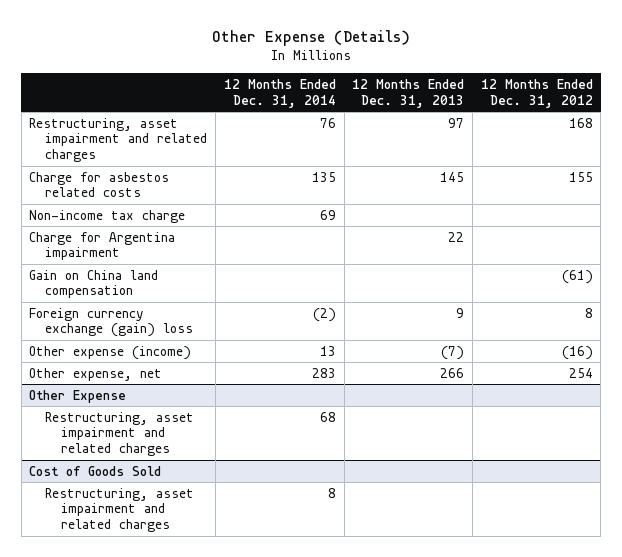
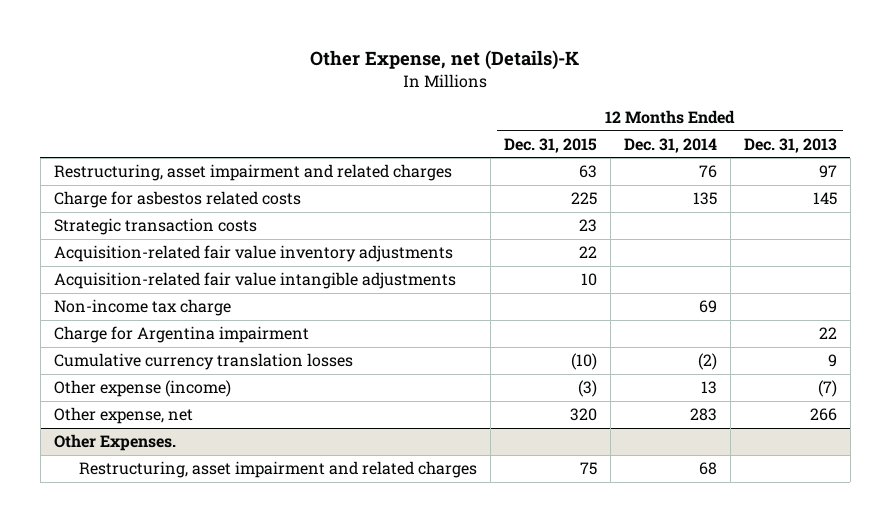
[212,29,411,46] Other Expense (Details) -> [310,50,580,71] Other Expense, net (Details)-K
[480,79,593,108] 12 Months Ended Dec. 31, 2012 -> none
none -> [503,137,597,153] Dec. 31, 2015
none -> [53,218,257,236] Strategic transaction costs
none -> [53,245,453,263] Acquisition-related fair value inventory adjustments
none -> [53,272,456,290] Acquisition-related fair value intangible adjustments
[29,269,159,299] Gain on China land compensation -> none
[29,307,194,338] Foreign currency exchange (gain) loss -> none
none -> [53,353,353,371] Cumulative currency translation losses
[29,389,127,403] Other Expense -> [53,434,176,452] Other Expenses.
[29,465,162,476] Cost of Goods Sold -> none
[45,487,195,533] Restructuring, asset impairment and related charges -> none

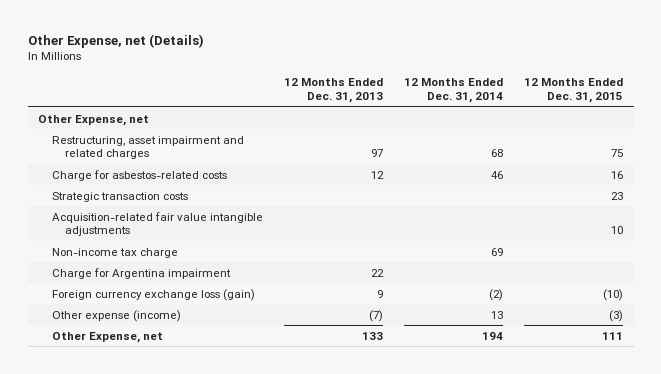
[310,50,580,71] Other Expense, net (Details)-K -> [27,34,204,49] Other Expense, net (Details)
none -> [38,114,150,126] Other Expense, net
[578,165,597,179] 63 -> [611,149,624,158] 75
[698,165,717,179] 76 -> [490,149,503,158] 68
[53,191,301,209] Charge for asbestos related costs -> [51,169,227,181] Charge for asbestos-related costs
[570,192,597,206] 225 -> [611,170,624,179] 16
[692,192,717,206] 135 -> [490,170,503,179] 46
[812,192,837,206] 145 -> [370,170,384,179] 12
[53,245,453,263] Acquisition-related fair value inventory adjustments -> none
[53,353,353,371] Cumulative currency translation losses -> [51,288,255,301] Foreign currency exchange loss (gain)
[53,434,176,452] Other Expenses. -> none
[78,461,477,479] Restructuring, asset impairment and related charges -> none
[53,407,193,425] Other expense, net -> [51,331,163,343] Other Expense, net
[569,408,597,422] 320 -> [602,331,624,340] 111
[689,408,717,422] 283 -> [481,331,503,340] 194
[809,408,837,422] 266 -> [361,331,383,340] 133

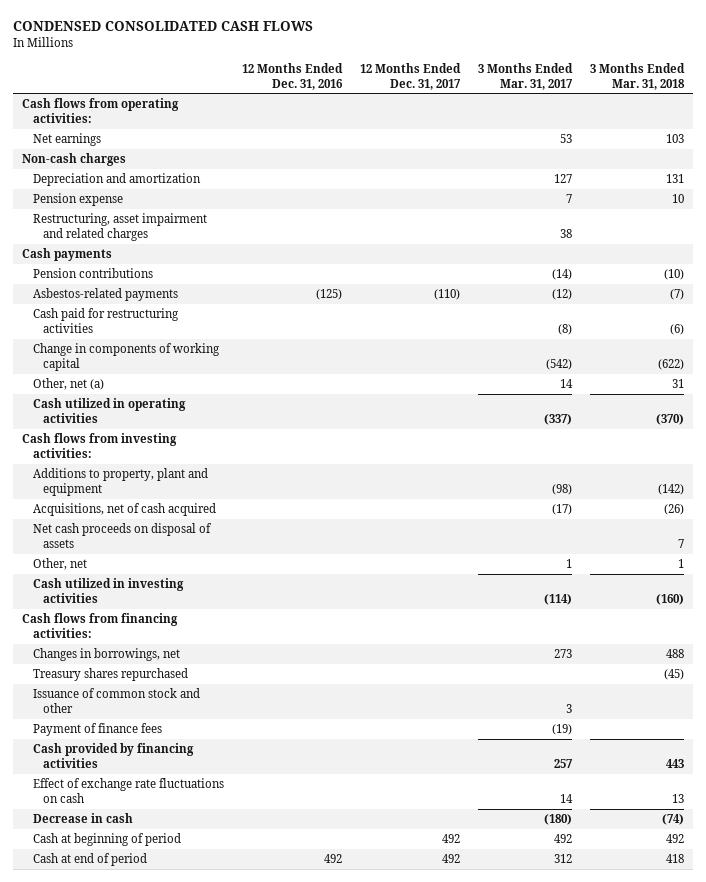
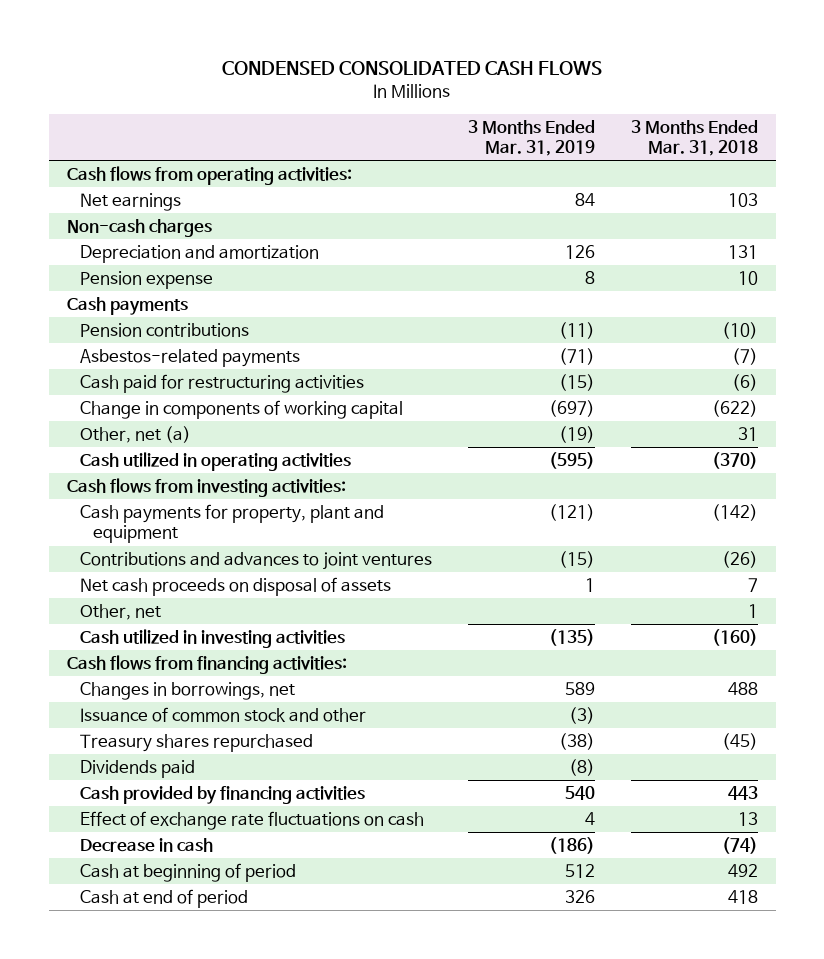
[241,62,343,90] 12 Months Ended Dec. 31, 2016 -> none
[359,62,461,90] 12 Months Ended Dec. 31, 2017 -> none
[477,62,573,90] 3 Months Ended Mar. 31, 2017 -> none
none -> [467,119,595,157] 3 Months Ended Mar. 31, 2019
[32,212,207,242] Restructuring, asset impairment and related charges -> none
[32,502,216,516] Acquisitions, net of cash acquired -> none
[32,467,208,497] Additions to property, plant and equipment -> [79,504,384,544] Cash payments for property, plant and equipment
none -> [79,552,432,571] Contributions and advances to joint ventures
[32,722,162,736] Payment of finance fees -> none
[32,667,188,681] Treasury shares repurchased -> [79,734,313,753] Treasury shares repurchased
none -> [79,760,195,779] Dividends paid

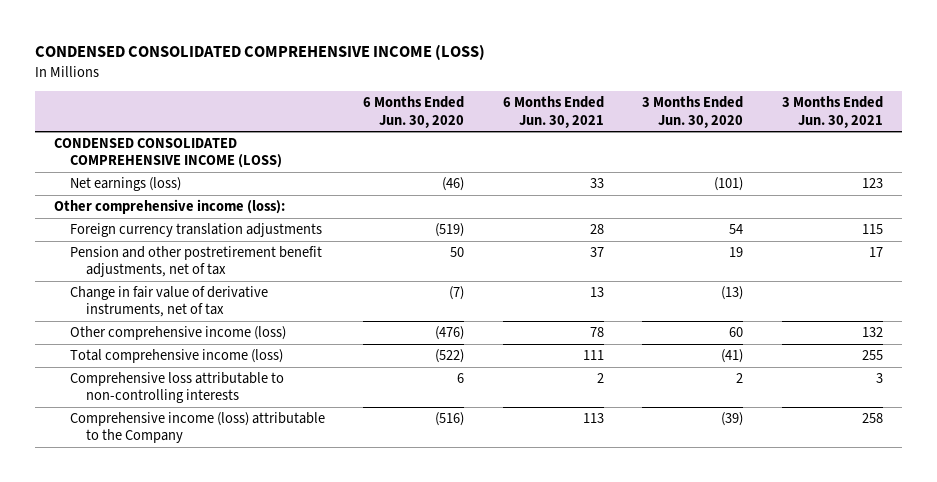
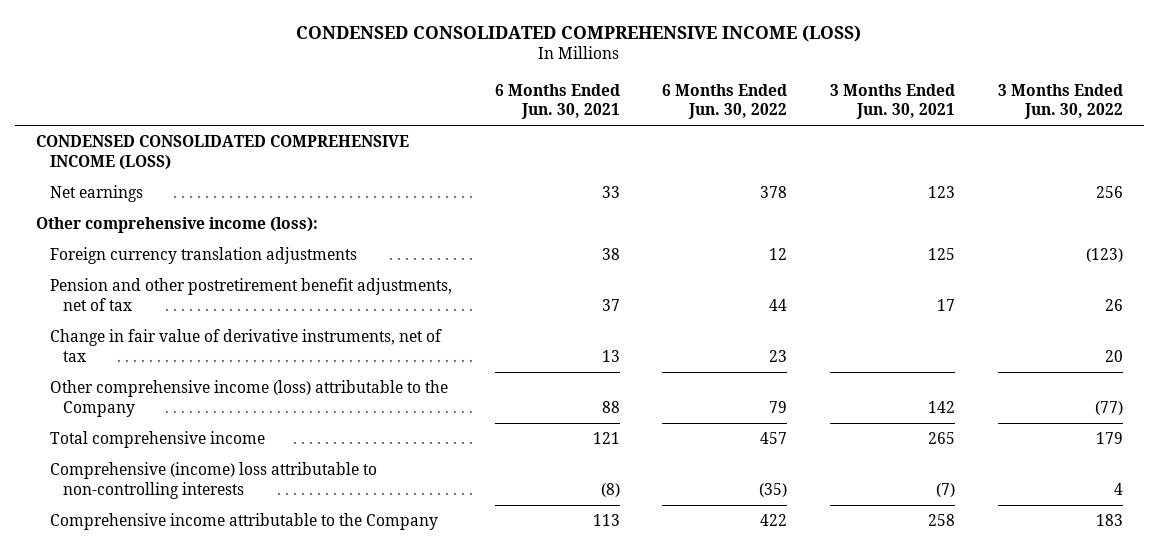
[363,96,465,128] 6 Months Ended Jun. 30, 2020 -> none
[642,96,744,128] 3 Months Ended Jun. 30, 2020 -> none
none -> [662,83,788,120] 6 Months Ended Jun. 30, 2022
none -> [997,83,1123,120] 3 Months Ended Jun. 30, 2022
[69,177,181,192] Net earnings (loss) -> [49,185,143,203] Net earnings
[589,224,604,235] 28 -> [601,248,620,261] 38
[861,224,883,235] 115 -> [928,248,956,261] 125
[69,326,286,341] Other comprehensive income (loss) -> [49,380,448,417] Other comprehensive income (loss) attributable to the Company
[589,327,604,338] 78 -> [601,400,620,413] 88
[861,327,883,338] 132 -> [928,400,956,413] 142
[69,349,283,364] Total comprehensive income (loss) -> [49,431,265,449] Total comprehensive income
[582,350,604,361] 111 -> [592,432,620,445] 121
[861,350,883,361] 255 -> [928,432,956,445] 265
[69,372,284,404] Comprehensive loss attributable to non-controlling interests -> [49,462,377,499] Comprehensive (income) loss attributable to non-controlling interests
[596,373,604,384] 2 -> [600,482,620,497] (8)
[875,373,883,384] 3 -> [936,482,956,497] (7)
[69,412,325,444] Comprehensive income (loss) attributable to the Company -> [49,513,438,531] Comprehensive income attributable to the Company

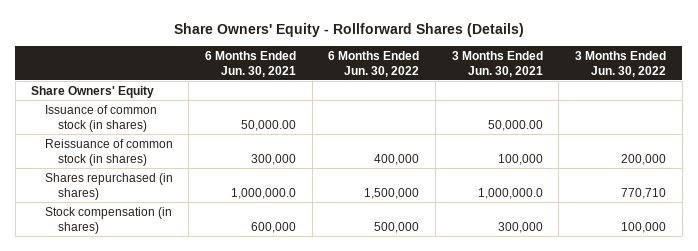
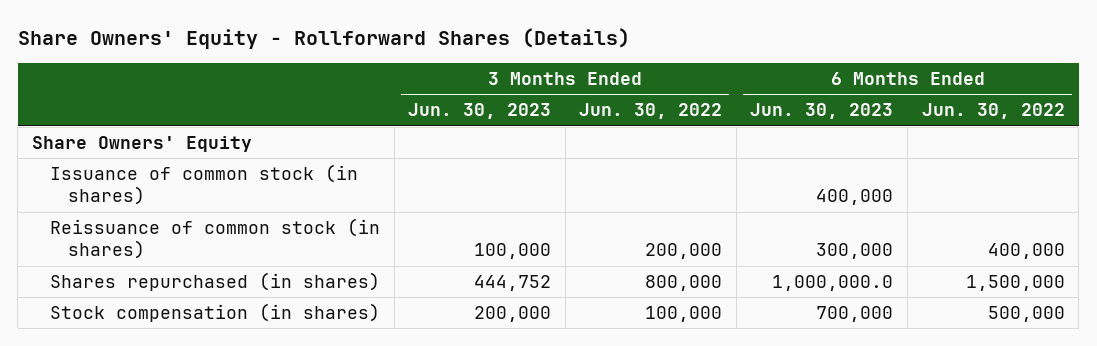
[205,50,297,77] 6 Months Ended Jun. 30, 2021 -> none
[451,50,543,77] 3 Months Ended Jun. 30, 2021 -> none
none -> [408,103,552,120] Jun. 30, 2023
none -> [750,103,894,120] Jun. 30, 2023
[621,187,667,199] 770,710 -> [645,275,723,292] 800,000

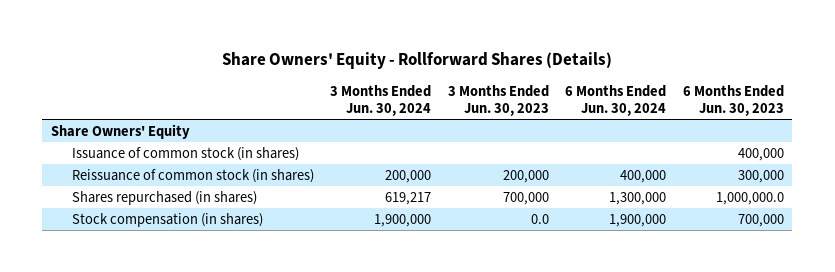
[579,103,723,120] Jun. 30, 2022 -> none
[921,103,1065,120] Jun. 30, 2022 -> none
none -> [330,84,432,116] 3 Months Ended Jun. 30, 2024
none -> [565,84,667,116] 6 Months Ended Jun. 30, 2024
[474,243,552,260] 100,000 -> [502,170,549,184] 200,000
[474,275,552,292] 444,752 -> [502,192,549,206] 700,000
[474,306,552,323] 200,000 -> [530,214,549,225] 0.0

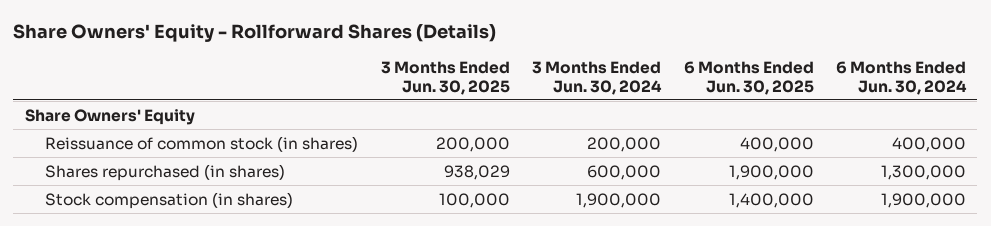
[447,84,549,116] 3 Months Ended Jun. 30, 2023 -> none
[682,84,784,116] 6 Months Ended Jun. 30, 2023 -> none
none -> [380,60,510,95] 3 Months Ended Jun. 30, 2025
none -> [683,60,814,95] 6 Months Ended Jun. 30, 2025
[71,147,299,162] Issuance of common stock (in shares) -> none
[385,192,432,206] 619,217 -> [587,164,662,180] 600,000

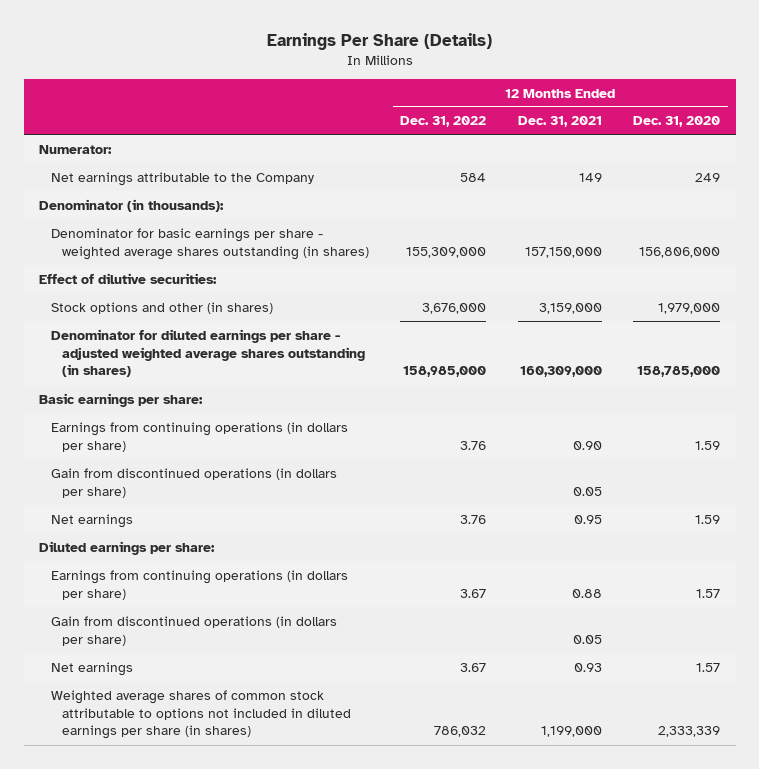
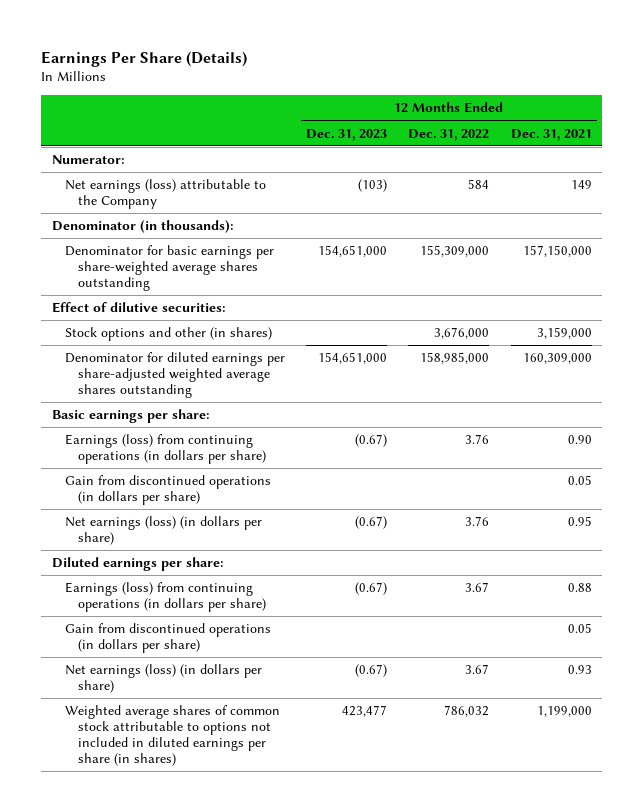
[633,116,721,128] Dec. 31, 2020 -> none
none -> [306,128,388,141] Dec. 31, 2023
[50,171,314,186] Net earnings attributable to the Company -> [64,179,266,210] Net earnings (loss) attributable to the Company
[50,227,370,260] Denominator for basic earnings per share - weighted average shares outstanding (in shares) -> [64,245,274,292] Denominator for basic earnings per share-weighted average shares outstanding
[50,328,366,378] Denominator for diluted earnings per share - adjusted weighted average shares outstanding (in shares) -> [64,352,285,399] Denominator for diluted earnings per share-adjusted weighted average shares outstanding
[50,421,348,452] Earnings from continuing operations (in dollars per share) -> [64,434,266,465] Earnings (loss) from continuing operations (in dollars per share)
[50,513,133,528] Net earnings -> [64,516,262,546] Net earnings (loss) (in dollars per share)
[50,569,348,600] Earnings from continuing operations (in dollars per share) -> [64,582,266,613] Earnings (loss) from continuing operations (in dollars per share)
[50,661,133,676] Net earnings -> [64,664,262,694] Net earnings (loss) (in dollars per share)

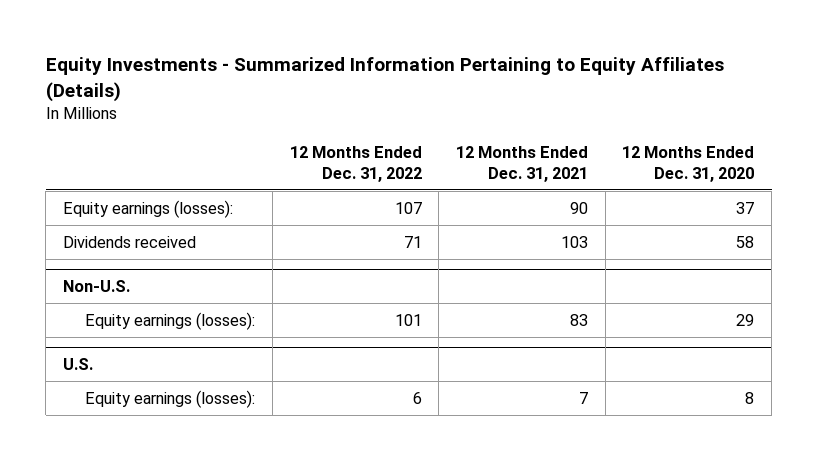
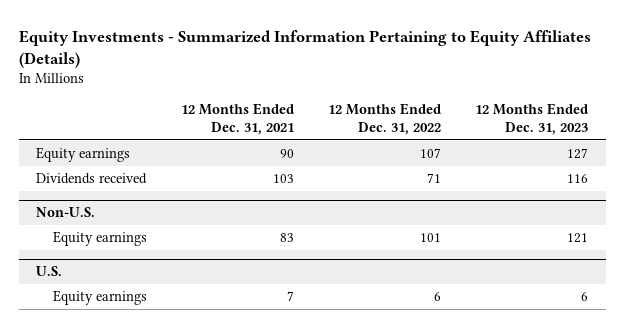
[622,145,755,182] 12 Months Ended Dec. 31, 2020 -> none
none -> [475,103,589,136] 12 Months Ended Dec. 31, 2023
[63,199,234,218] Equity earnings (losses): -> [36,146,131,162] Equity earnings
[85,311,256,330] Equity earnings (losses): -> [52,230,147,246] Equity earnings
[85,389,256,408] Equity earnings (losses): -> [52,289,147,305] Equity earnings

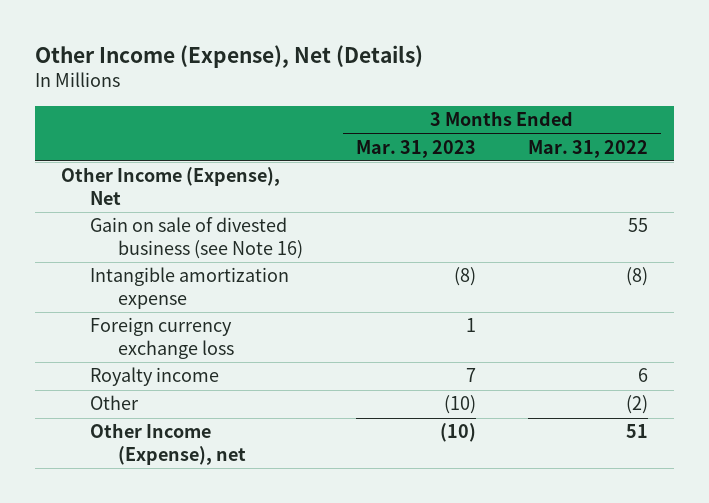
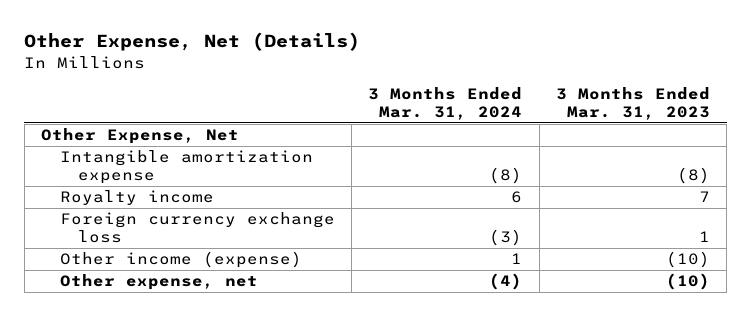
[34,44,423,68] Other Income (Expense), Net (Details) -> [24,32,361,52] Other Expense, Net (Details)
[527,139,648,158] Mar. 31, 2022 -> none
none -> [368,87,523,120] 3 Months Ended Mar. 31, 2024
[89,217,304,260] Gain on sale of divested business (see Note 16) -> none
[60,167,280,206] Other Income (Expense), Net -> [40,128,239,145] Other Expense, Net
[89,317,235,360] Foreign currency exchange loss -> [59,212,335,243] Foreign currency exchange loss
[89,395,139,411] Other -> [59,251,302,269] Other income (expense)
[89,423,247,466] Other Income (Expense), net -> [59,274,258,291] Other expense, net

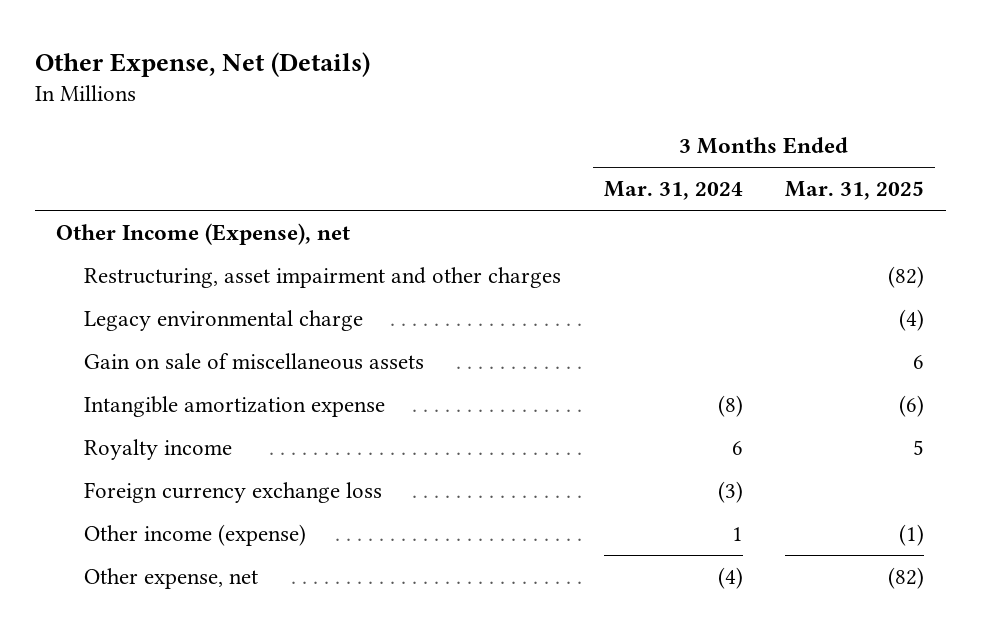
[556,87,711,120] 3 Months Ended Mar. 31, 2023 -> none
none -> [785,181,925,201] Mar. 31, 2025
[40,128,239,145] Other Expense, Net -> [56,222,351,245] Other Income (Expense), net
none -> [84,266,562,288] Restructuring, asset impairment and other charges
none -> [84,309,364,331] Legacy environmental charge
none -> [84,352,425,370] Gain on sale of miscellaneous assets

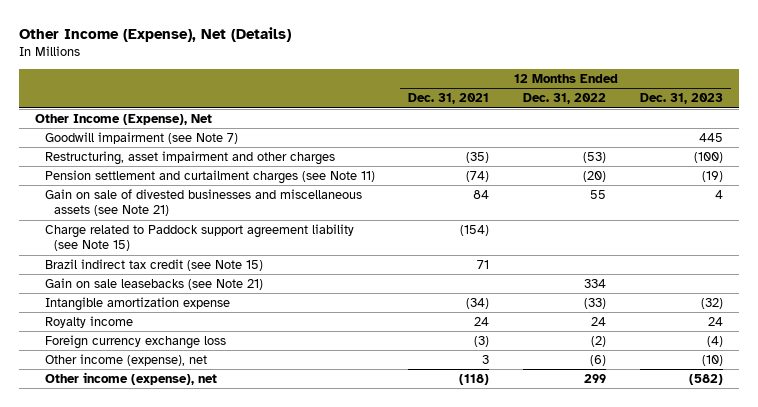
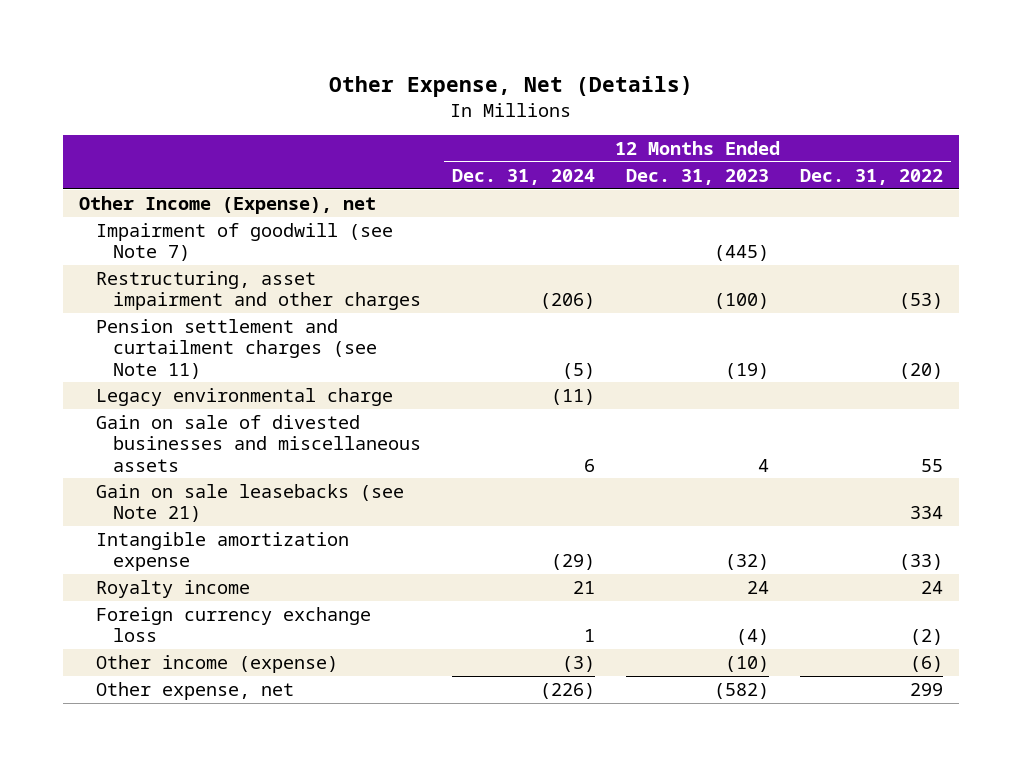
[18,26,291,42] Other Income (Expense), Net (Details) -> [329,75,694,97] Other Expense, Net (Details)
[408,93,490,105] Dec. 31, 2021 -> none
none -> [452,168,596,185] Dec. 31, 2024
[35,114,213,126] Other Income (Expense), Net -> [79,196,377,215] Other Income (Expense), net
[44,132,238,145] Goodwill impairment (see Note 7) -> [96,223,394,262] Impairment of goodwill (see Note 7)
[698,133,723,143] 445 -> [714,245,770,262] (445)
[44,224,354,252] Charge related to Paddock support agreement liability (see Note 15) -> none
[44,259,263,272] Brazil indirect tax credit (see Note 15) -> none
none -> [96,388,394,407] Legacy environmental charge
[44,189,362,217] Gain on sale of divested businesses and miscellaneous assets (see Note 21) -> [96,415,422,472] Gain on sale of divested businesses and miscellaneous assets
[44,354,207,367] Other income (expense), net -> [96,655,339,674] Other income (expense)
[44,372,217,386] Other income (expense), net -> [96,682,295,701] Other expense, net

